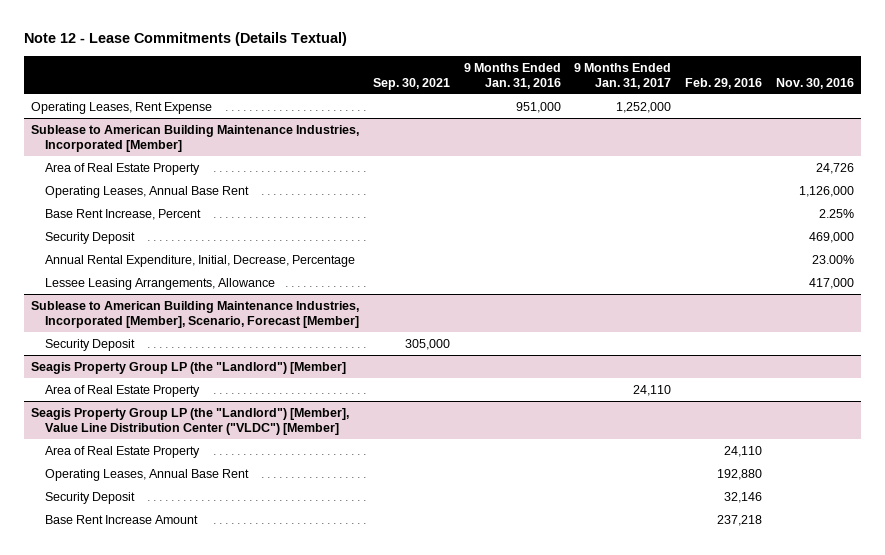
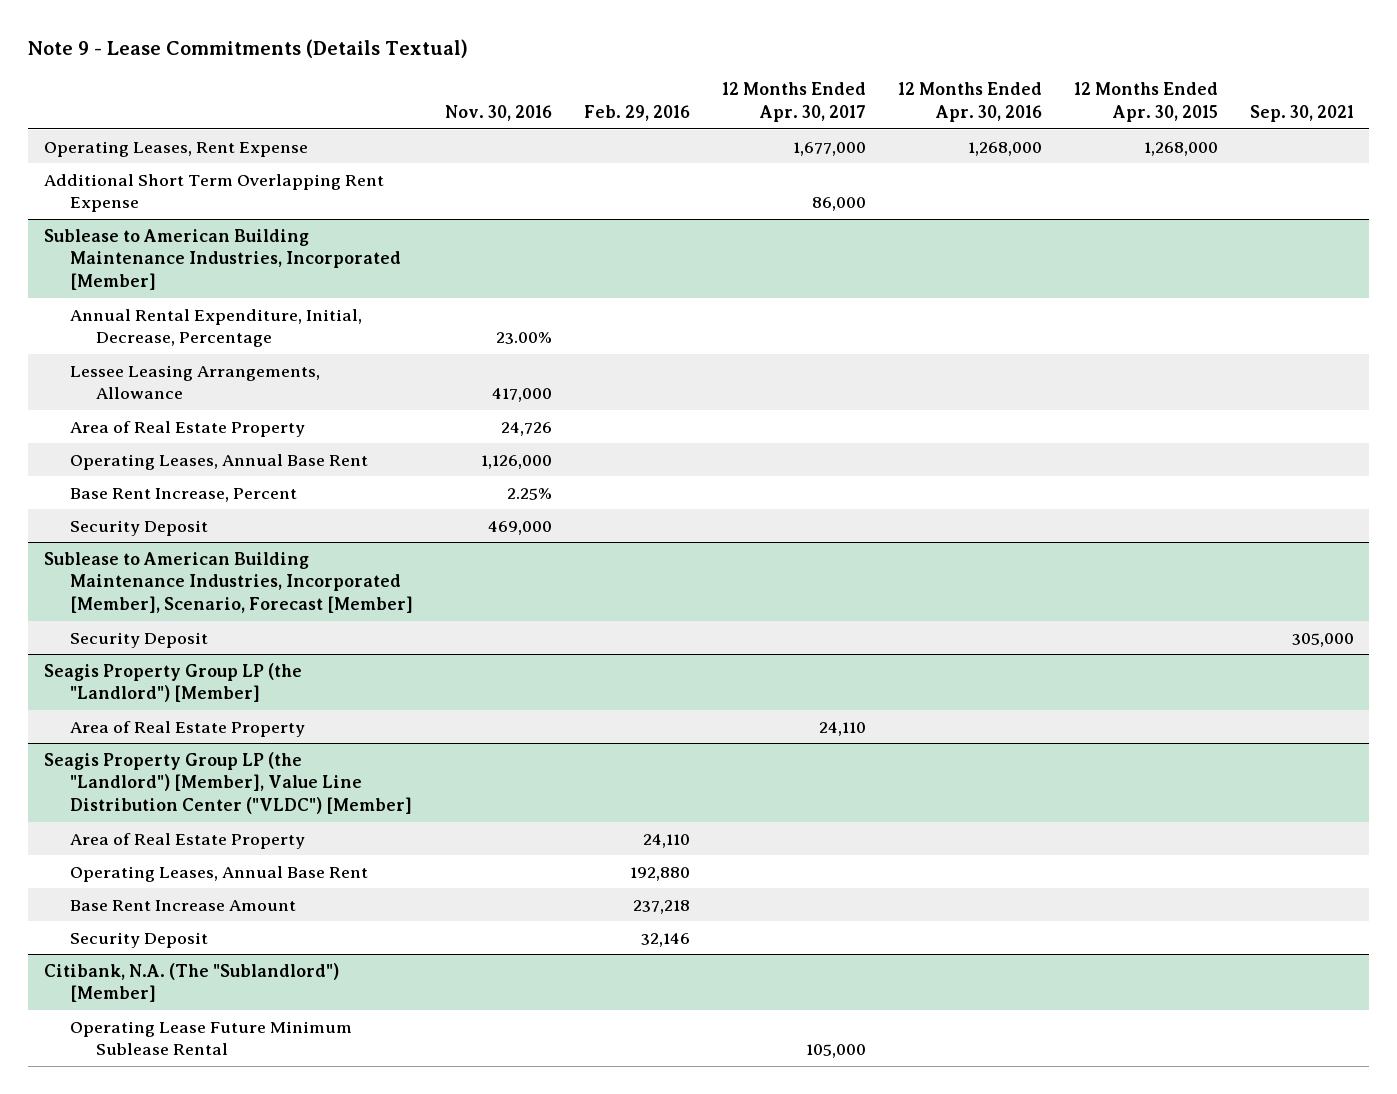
[24,32,348,47] Note 12 - Lease Commitments (Details Textual) -> [27,39,468,59] Note 9 - Lease Commitments (Details Textual)
[463,62,561,89] 9 Months Ended Jan. 31, 2016 -> none
[574,62,672,89] 9 Months Ended Jan. 31, 2017 -> none
none -> [721,82,866,123] 12 Months Ended Apr. 30, 2017
none -> [897,82,1042,123] 12 Months Ended Apr. 30, 2016
none -> [1073,82,1218,123] 12 Months Ended Apr. 30, 2015
none -> [43,173,384,213] Additional Short Term Overlapping Rent Expense
[44,254,355,267] Annual Rental Expenditure, Initial, Decrease, Percentage -> [70,308,363,348] Annual Rental Expenditure, Initial, Decrease, Percentage
[44,277,275,290] Lessee Leasing Arrangements, Allowance -> [70,364,321,400] Lessee Leasing Arrangements, Allowance
[44,491,135,504] Security Deposit -> [70,931,209,948] Security Deposit
none -> [43,962,339,1003] Citibank, N.A. (The "Sublandlord") [Member]
none -> [70,1020,353,1056] Operating Lease Future Minimum Sublease Rental

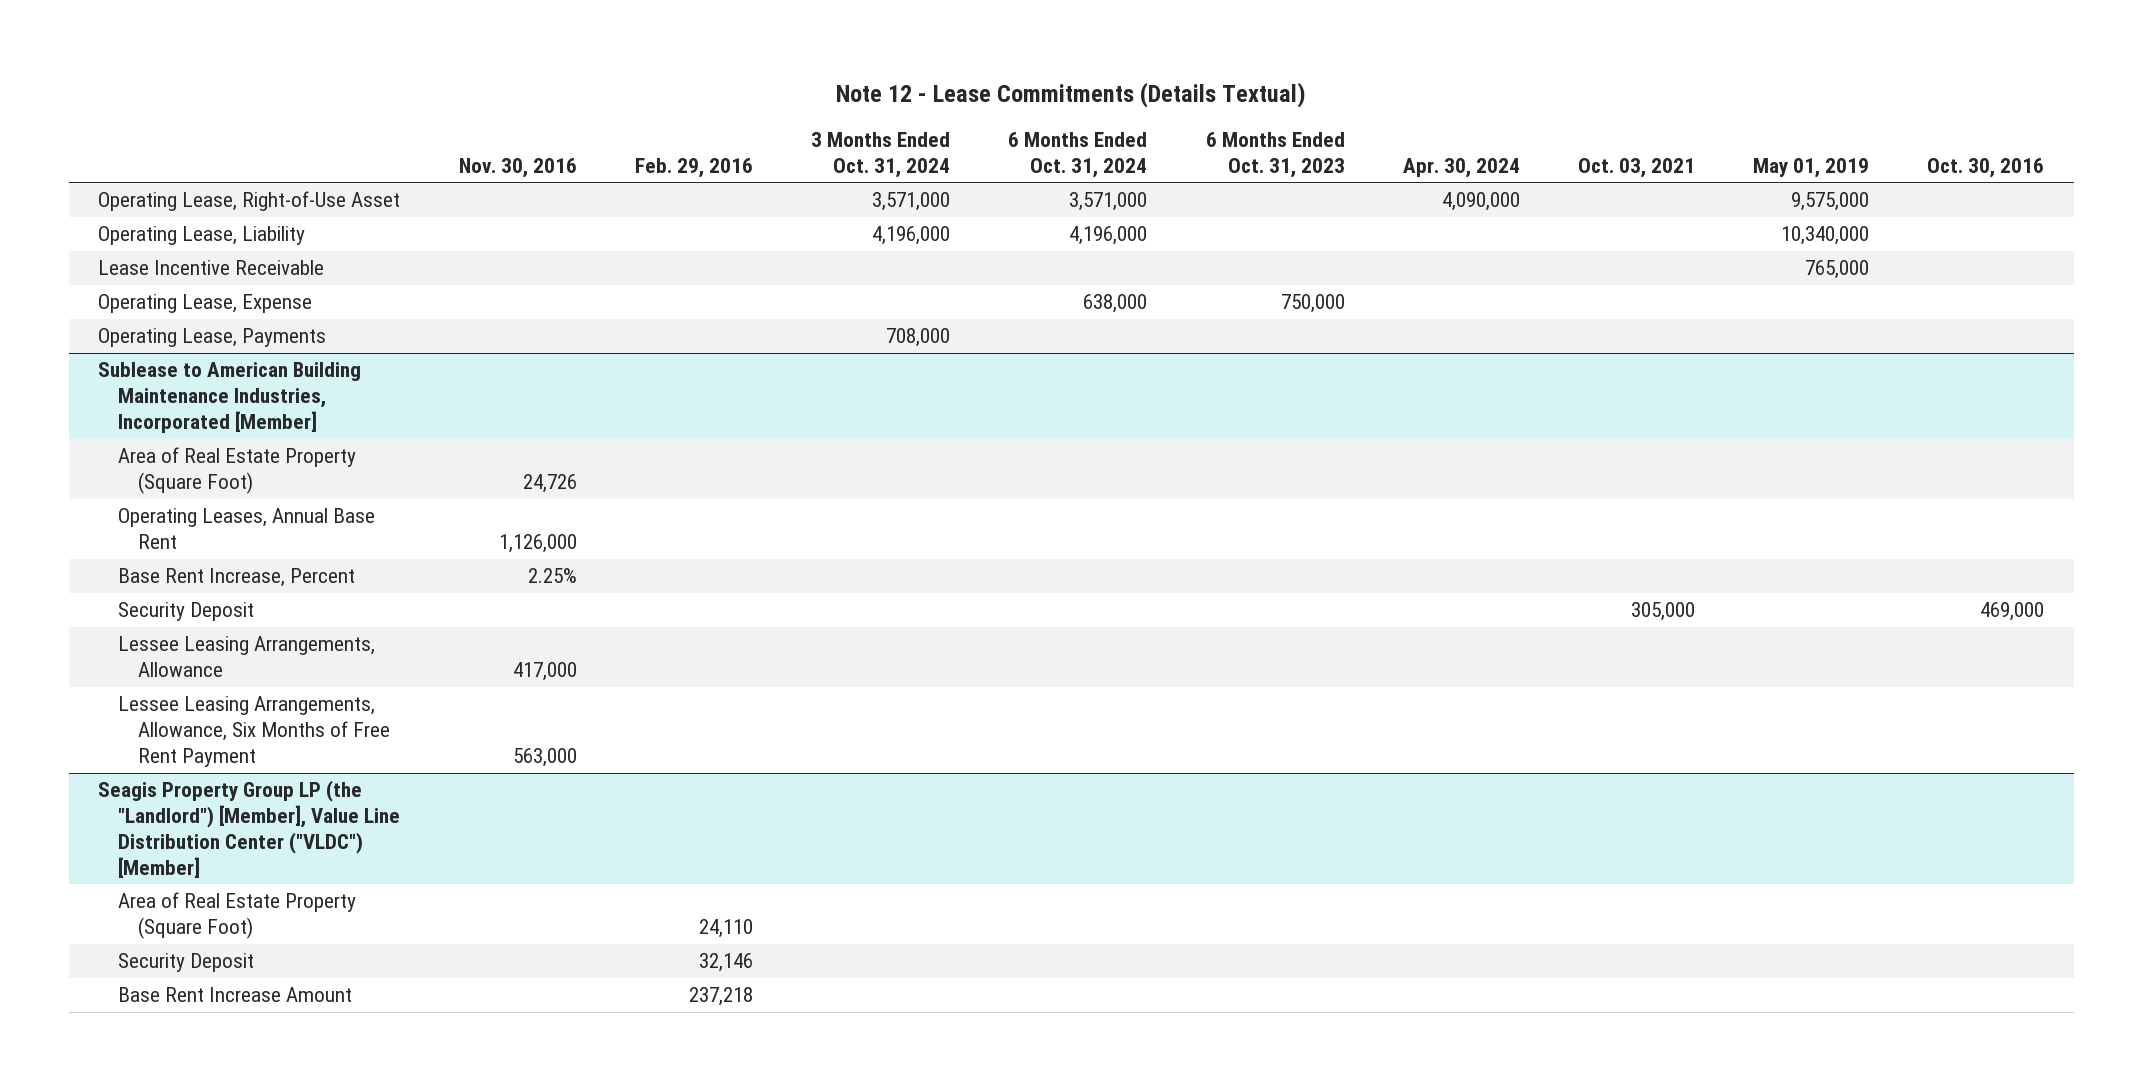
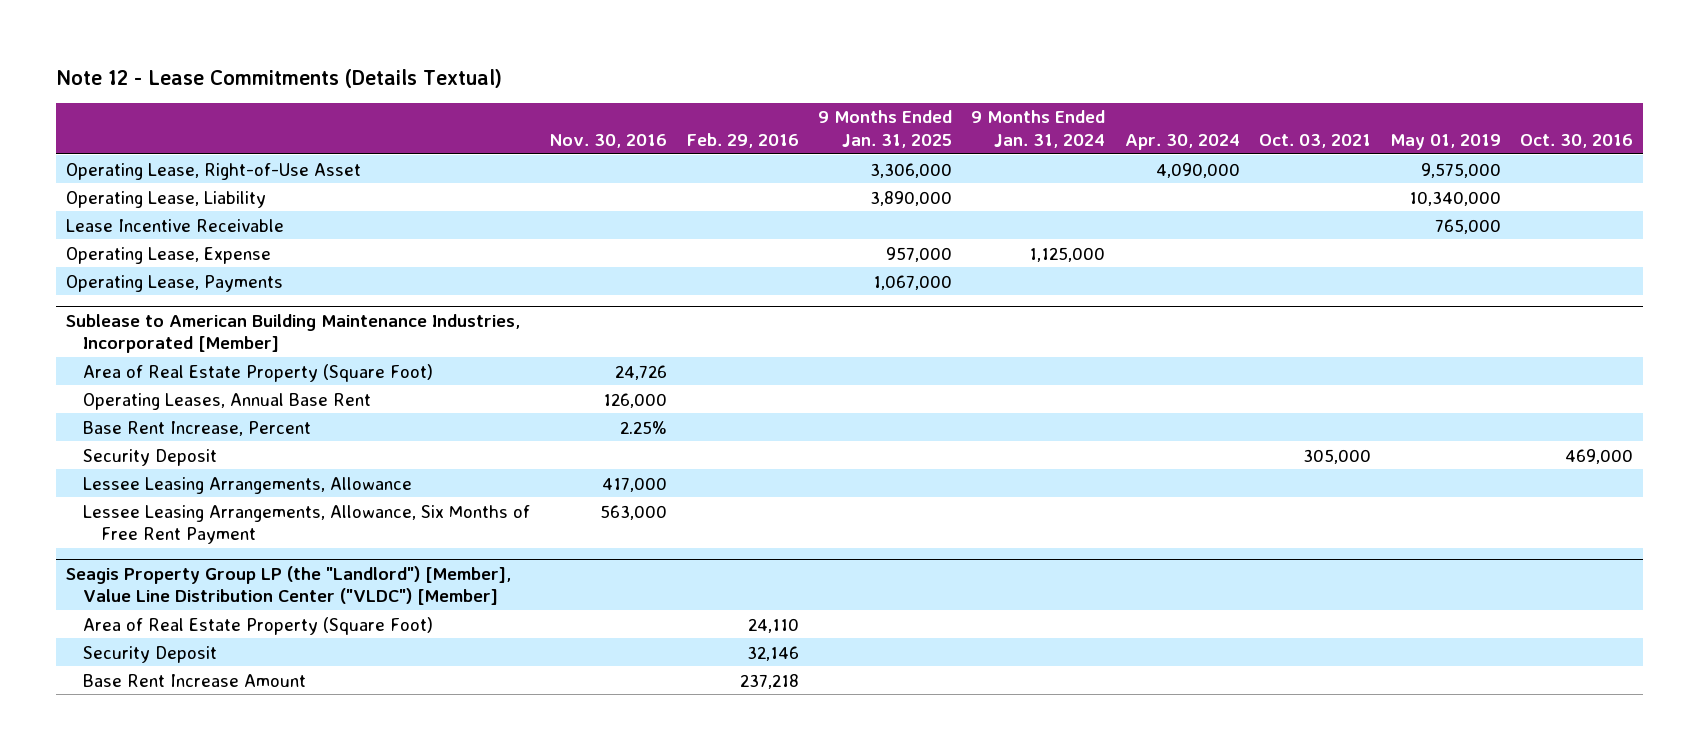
[811,131,951,178] 3 Months Ended Oct. 31, 2024 -> none
[1008,131,1148,178] 6 Months Ended Oct. 31, 2024 -> none
[1205,131,1345,178] 6 Months Ended Oct. 31, 2023 -> none
none -> [817,110,952,148] 9 Months Ended Jan. 31, 2025
none -> [971,110,1106,148] 9 Months Ended Jan. 31, 2024
[498,534,577,554] 1,126,000 -> [603,392,668,408] 126,000

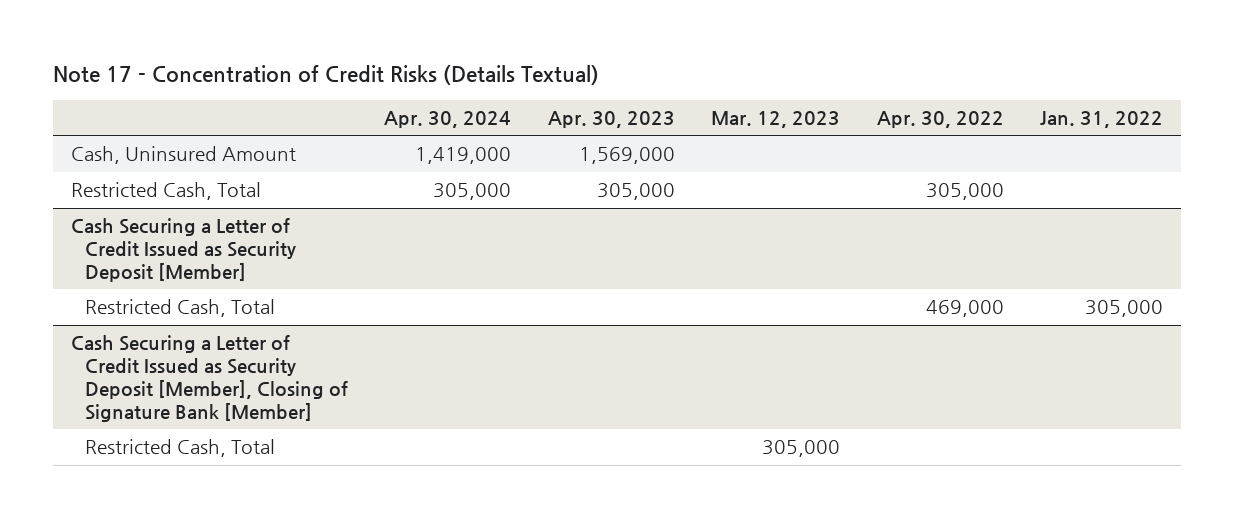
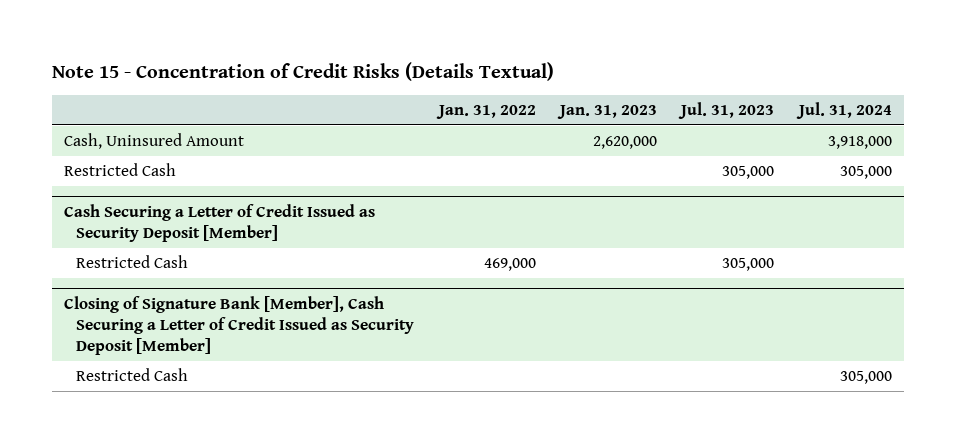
[52,65,599,86] Note 17 - Concentration of Credit Risks (Details Textual) -> [51,62,554,82] Note 15 - Concentration of Credit Risks (Details Textual)
[384,111,512,129] Apr. 30, 2024 -> none
[547,111,675,129] Apr. 30, 2023 -> none
[711,111,841,129] Mar. 12, 2023 -> none
[876,111,1004,129] Apr. 30, 2022 -> none
none -> [556,105,657,120] Jan. 31, 2023
none -> [678,102,775,120] Jul. 31, 2023
none -> [795,102,892,120] Jul. 31, 2024
[70,182,261,201] Restricted Cash, Total -> [64,163,177,177] Restricted Cash
[84,299,275,318] Restricted Cash, Total -> [76,255,189,269] Restricted Cash
[1085,300,1164,318] 305,000 -> [483,258,536,272] 469,000
[70,335,348,422] Cash Securing a Letter of Credit Issued as Security Deposit [Member], Closing of Signature Bank [Member] -> [64,295,415,355] Closing of Signature Bank [Member], Cash Securing a Letter of Credit Issued as Security Deposit [Member]
[84,439,275,458] Restricted Cash, Total -> [76,368,189,382] Restricted Cash

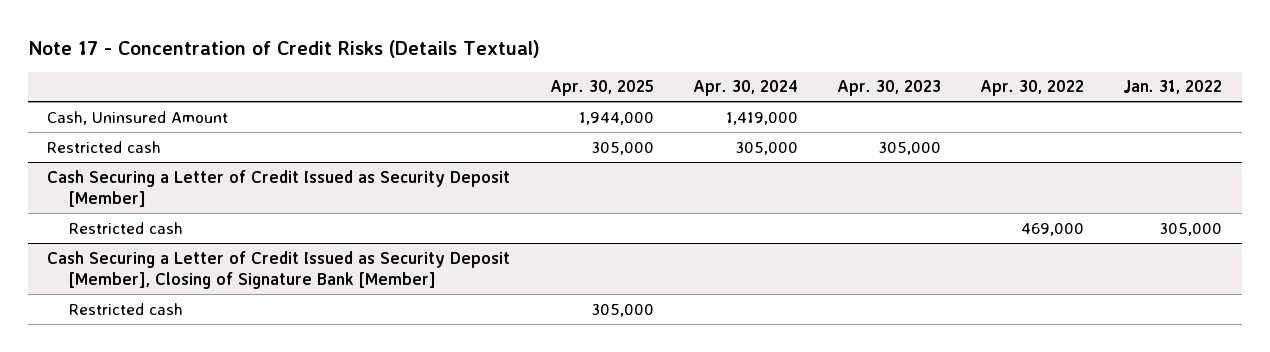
[51,62,554,82] Note 15 - Concentration of Credit Risks (Details Textual) -> [27,39,540,58] Note 17 - Concentration of Credit Risks (Details Textual)
[556,105,657,120] Jan. 31, 2023 -> none
[678,102,775,120] Jul. 31, 2023 -> none
[795,102,892,120] Jul. 31, 2024 -> none
none -> [549,80,654,97] Apr. 30, 2025
none -> [692,80,798,97] Apr. 30, 2024
none -> [836,80,941,97] Apr. 30, 2023
none -> [980,80,1085,97] Apr. 30, 2022
[64,163,177,177] Restricted Cash -> [47,140,162,153] Restricted cash
[76,255,189,269] Restricted Cash -> [69,221,184,234] Restricted cash
[483,258,536,272] 469,000 -> [1159,222,1223,236] 305,000
[64,295,415,355] Closing of Signature Bank [Member], Cash Securing a Letter of Credit Issued as Security Deposit [Member] -> [47,250,511,290] Cash Securing a Letter of Credit Issued as Security Deposit [Member], Closing of Signature Bank [Member]
[76,368,189,382] Restricted Cash -> [69,302,184,315] Restricted cash

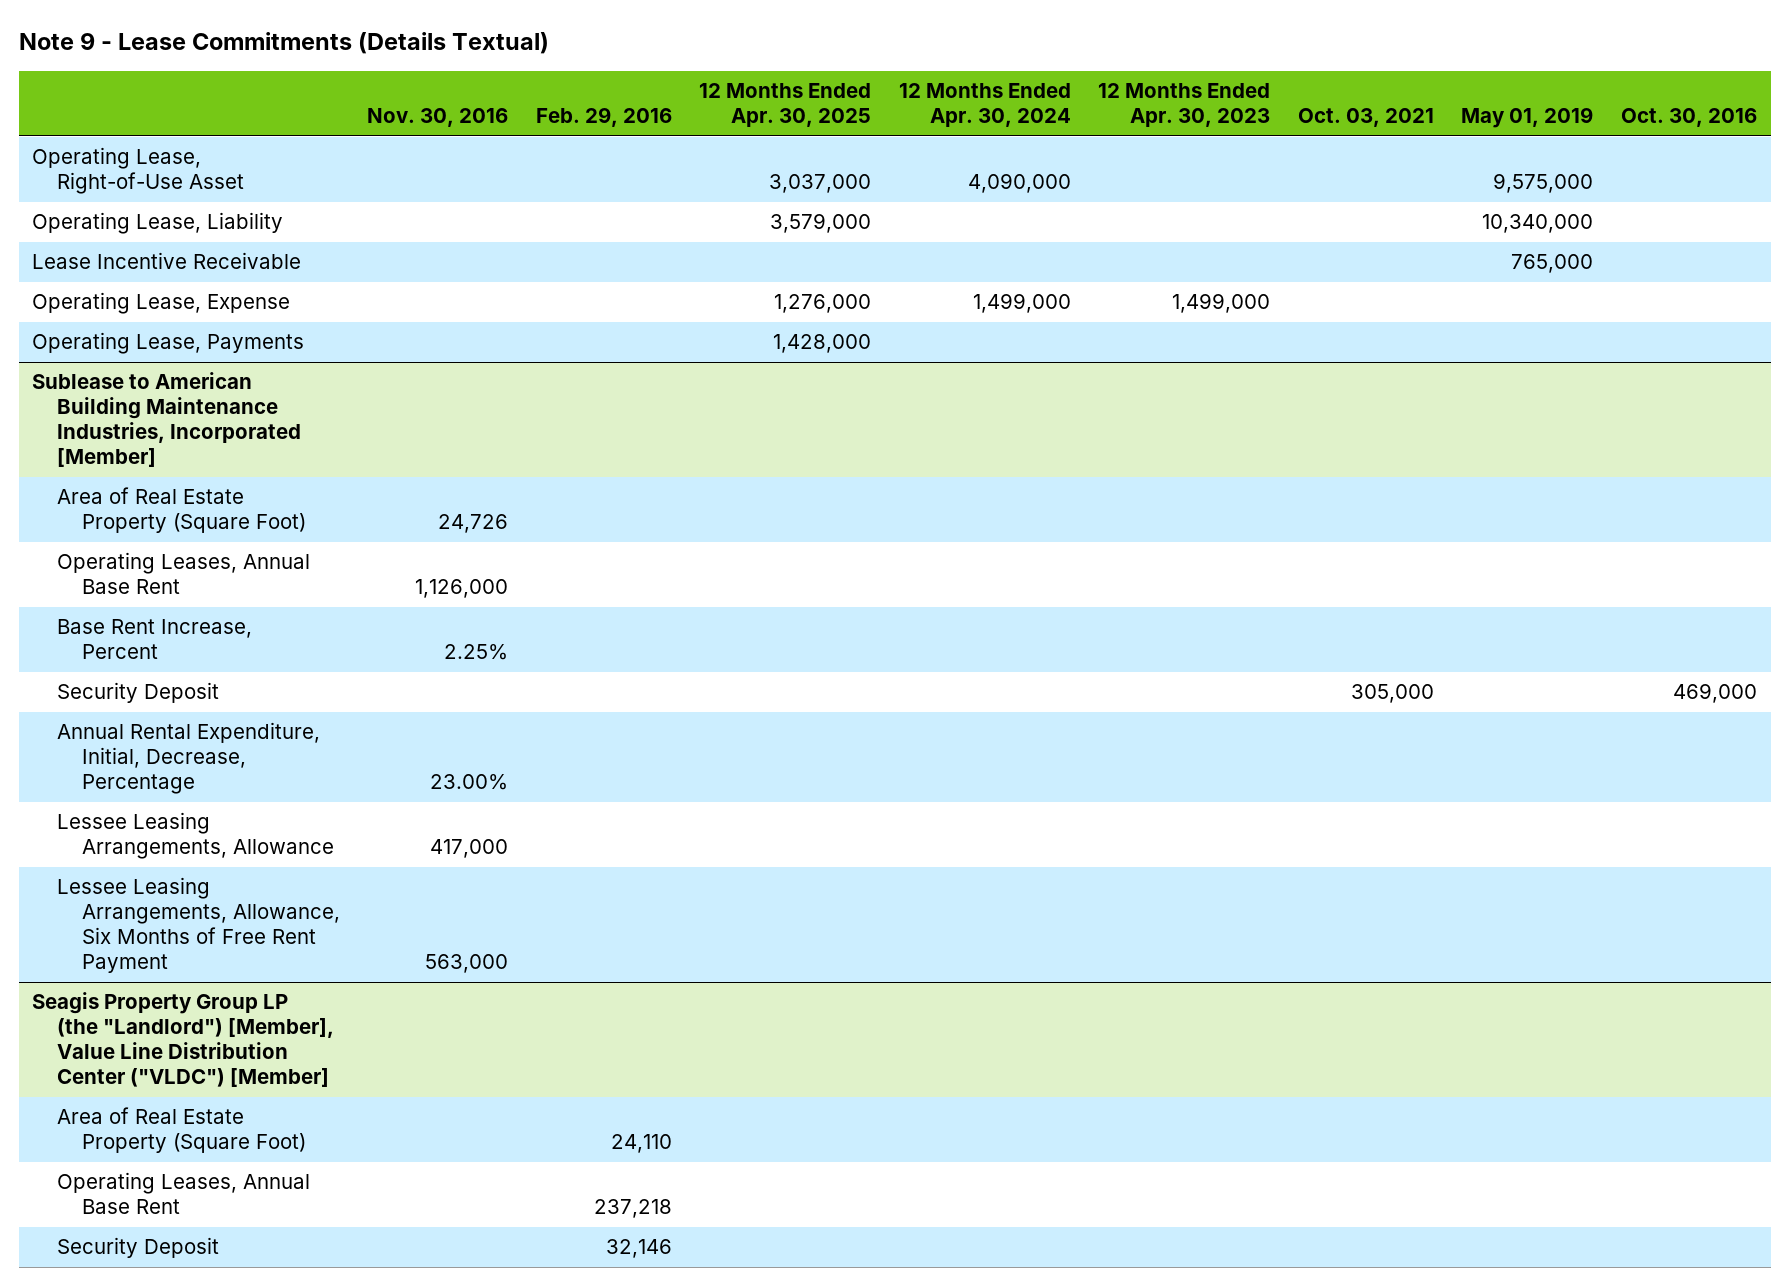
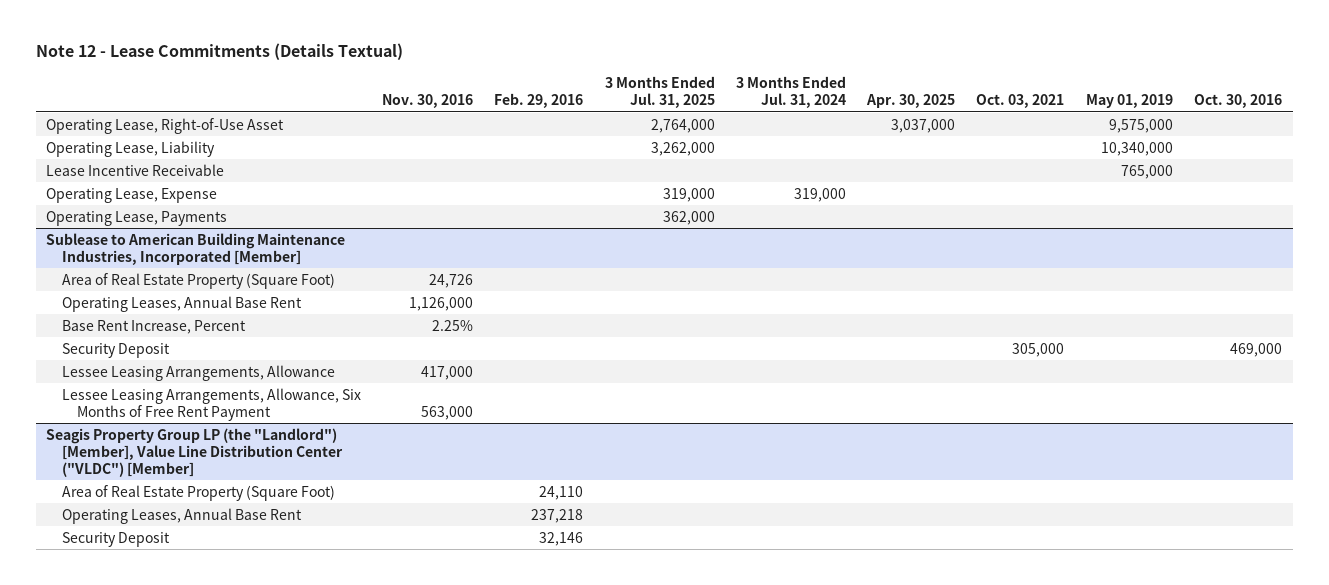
[18,32,549,55] Note 9 - Lease Commitments (Details Textual) -> [35,43,403,61] Note 12 - Lease Commitments (Details Textual)
[699,83,872,128] 12 Months Ended Apr. 30, 2025 -> none
[898,83,1071,128] 12 Months Ended Apr. 30, 2024 -> none
[1098,83,1271,128] 12 Months Ended Apr. 30, 2023 -> none
none -> [604,75,715,108] 3 Months Ended Jul. 31, 2025
none -> [735,75,846,108] 3 Months Ended Jul. 31, 2024
none -> [866,93,956,108] Apr. 30, 2025
[56,722,320,795] Annual Rental Expenditure, Initial, Decrease, Percentage -> none

